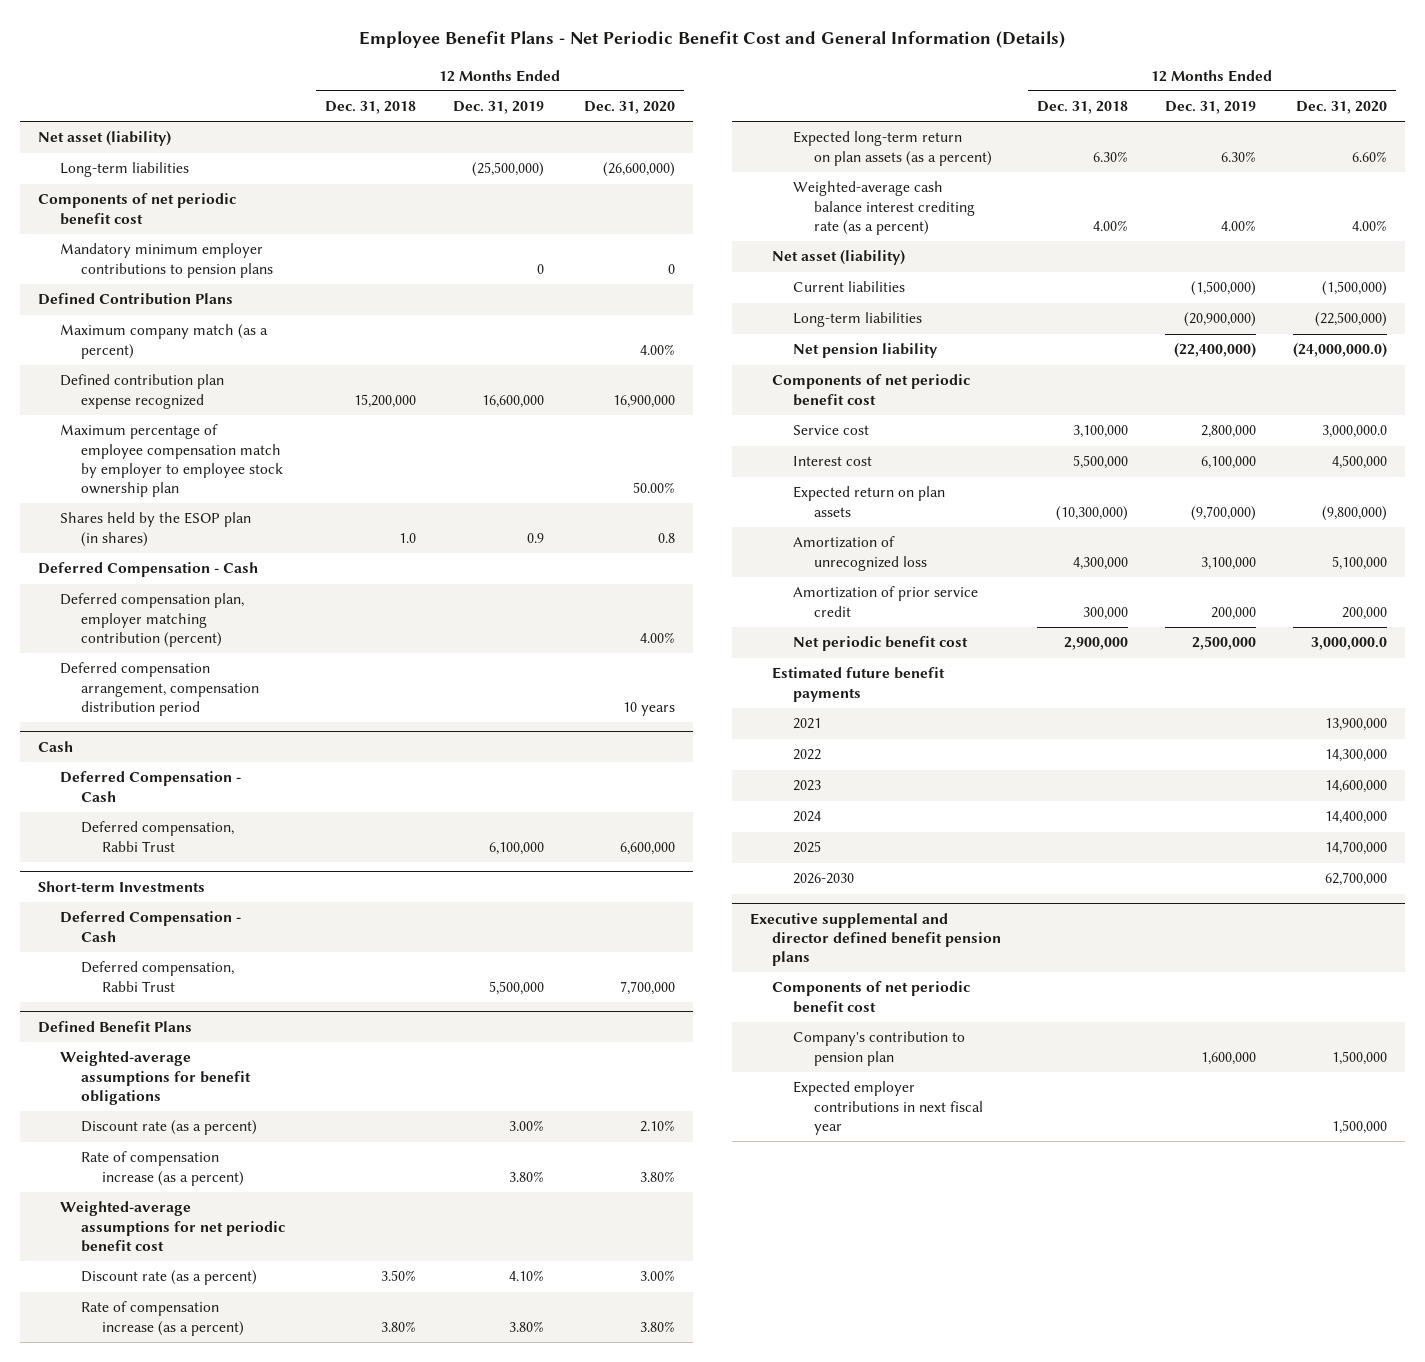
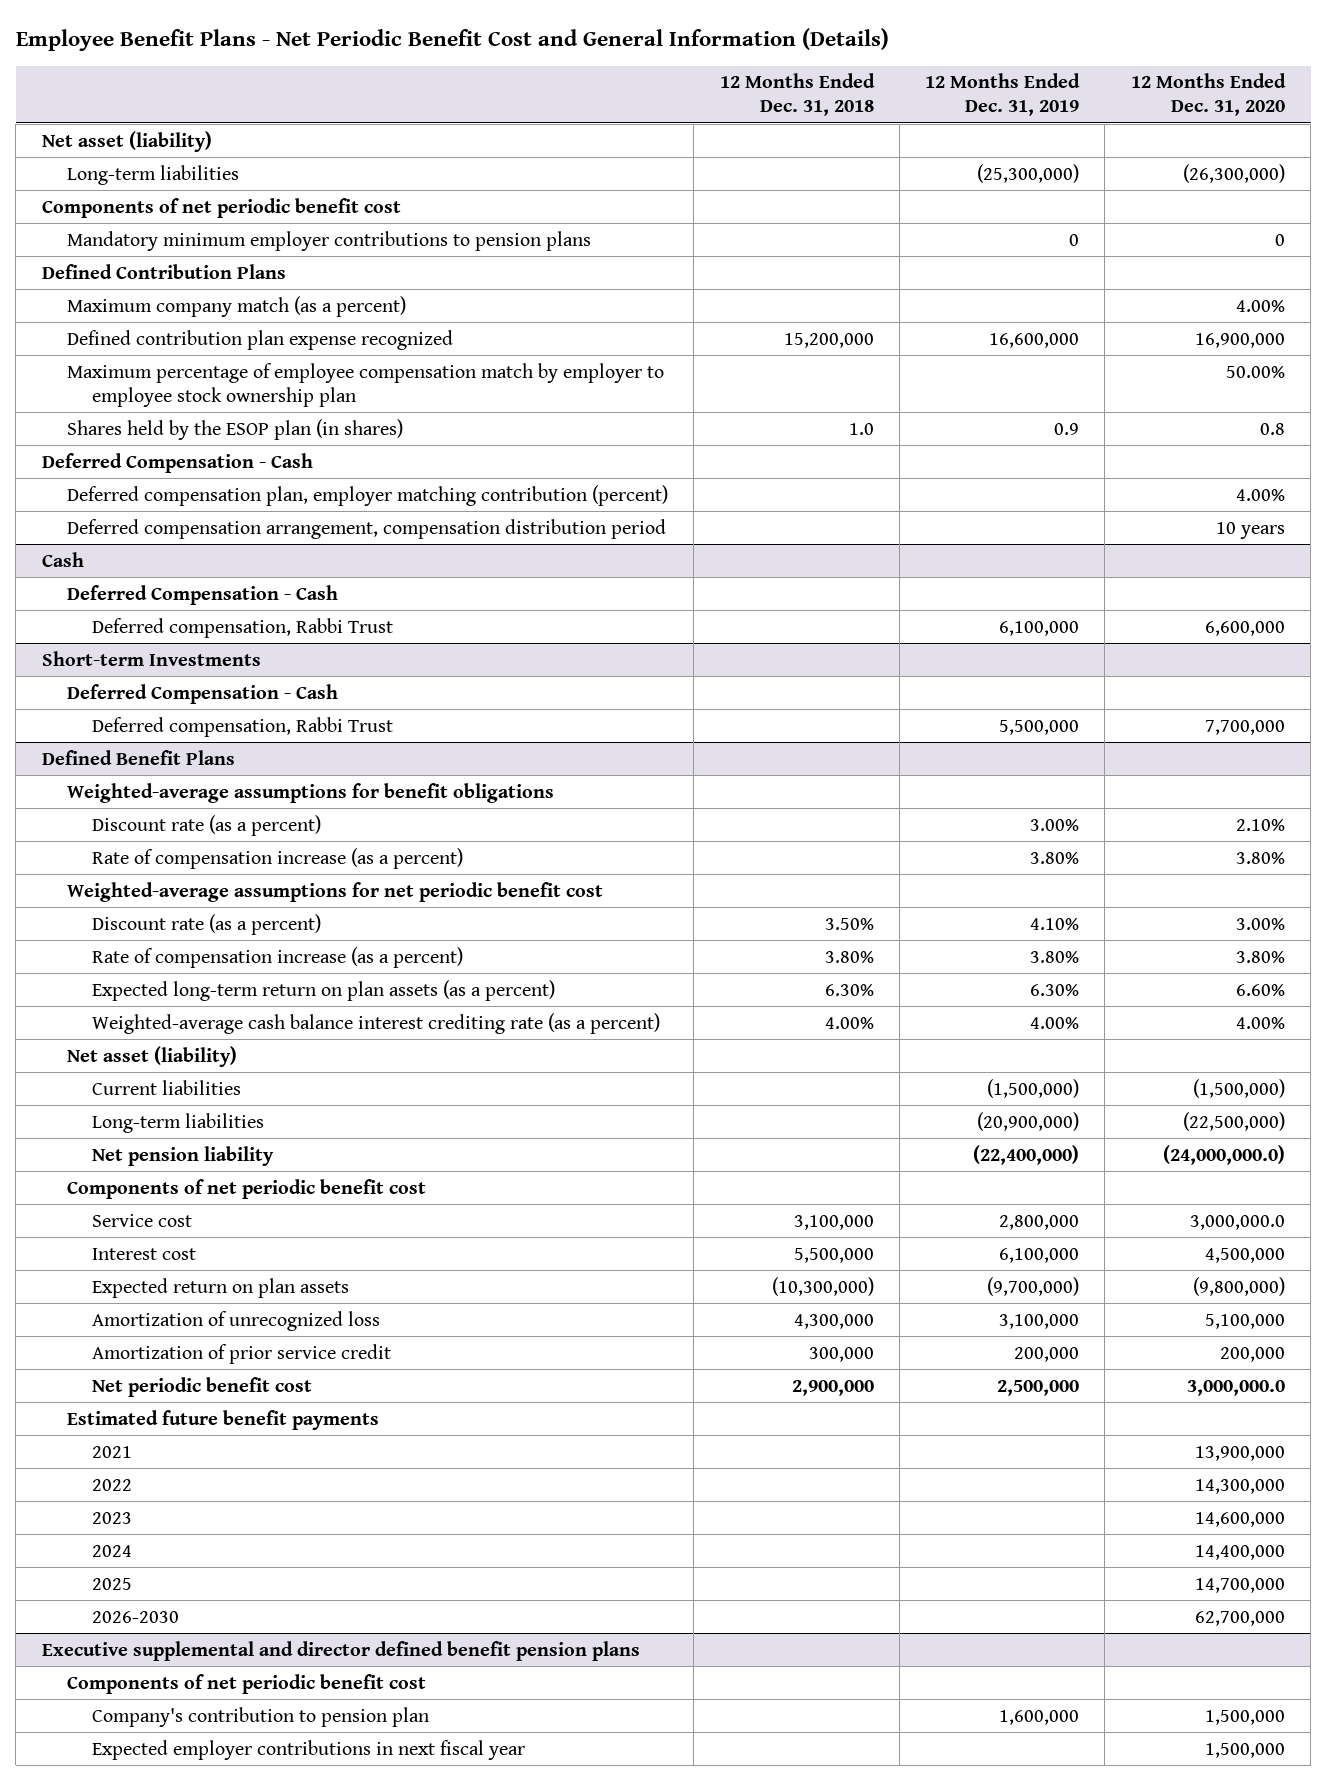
[471,162,544,178] (25,500,000) -> [977,163,1080,183] (25,300,000)
[602,162,675,178] (26,600,000) -> [1182,163,1285,183] (26,300,000)

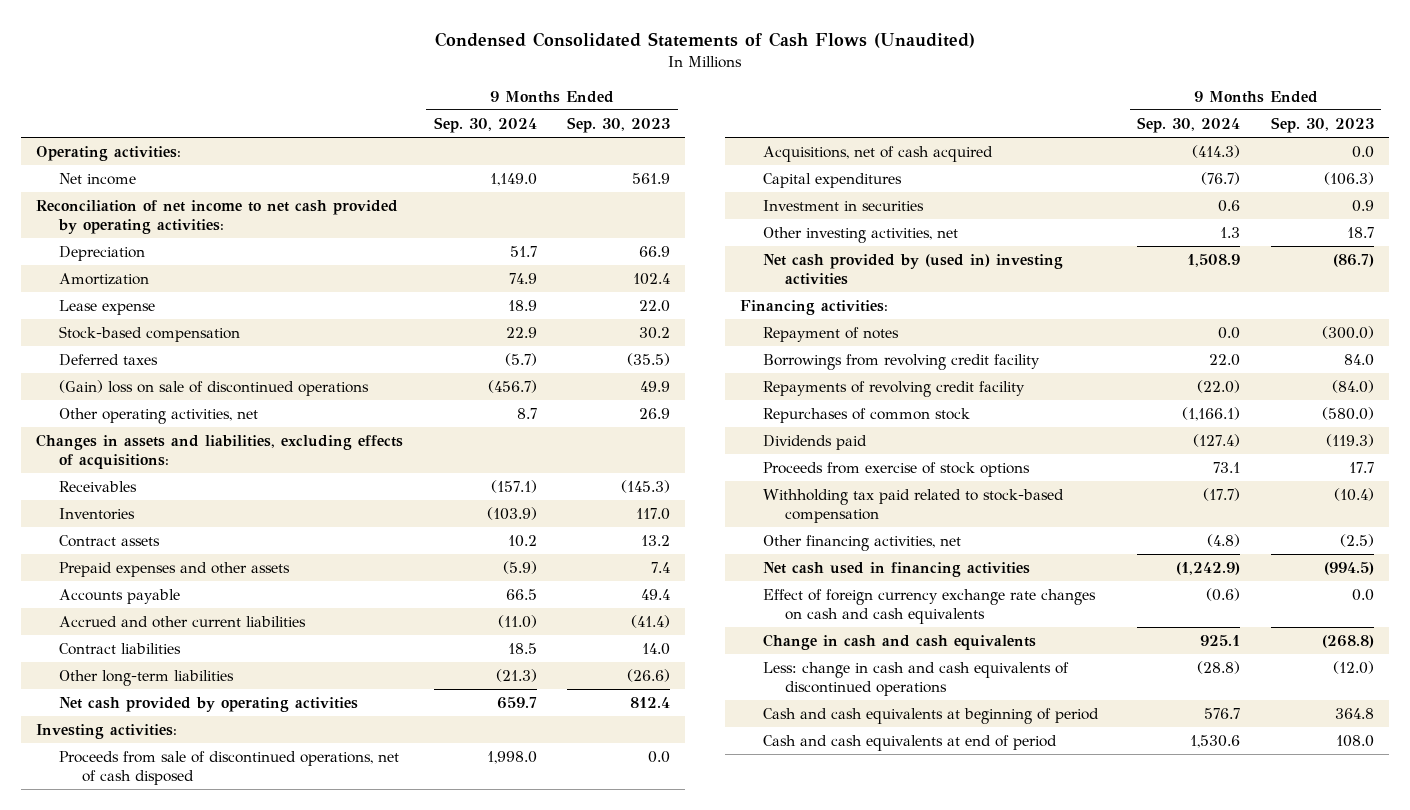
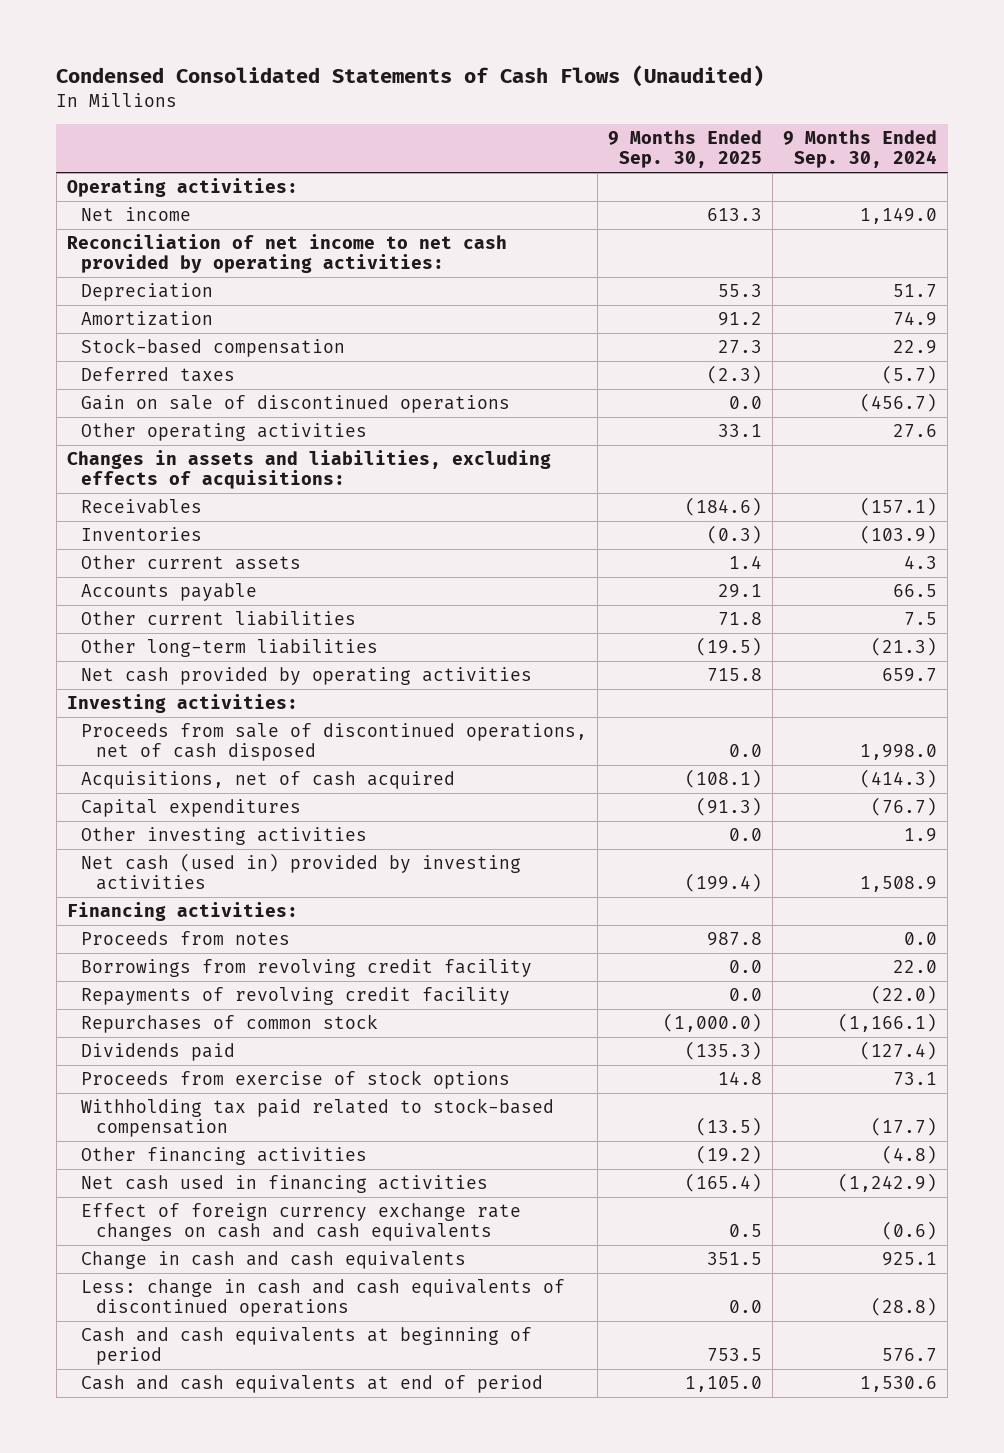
[567,117,671,134] Sep. 30, 2023 -> none
none -> [608,130,763,169] 9 Months Ended Sep. 30, 2025
[59,300,156,316] Lease expense -> none
[59,380,370,397] (Gain) loss on sale of discontinued operations -> [81,395,511,414] Gain on sale of discontinued operations
[59,408,259,425] Other operating activities, net -> [81,423,368,442] Other operating activities
[516,408,537,420] 8.7 -> [893,424,938,438] 27.6
[59,535,161,548] Contract assets -> none
[59,562,291,578] Prepaid expenses and other assets -> none
none -> [81,555,302,571] Other current assets
[59,643,182,656] Contract liabilities -> none
[59,616,307,629] Accrued and other current liabilities -> [81,611,357,627] Other current liabilities
[497,615,537,629] (11.0) -> [904,612,938,626] 7.5
[762,200,924,212] Investment in securities -> none
[762,227,958,244] Other investing activities, net -> [81,827,368,846] Other investing activities
[1220,227,1241,239] 1.3 -> [904,828,938,843] 1.9
[762,254,1063,286] Net cash provided by (used in) investing activities -> [81,853,522,891] Net cash (used in) provided by investing activities
[762,327,899,343] Repayment of notes -> none
none -> [81,931,291,946] Proceeds from notes
[762,535,961,552] Other financing activities, net -> [81,1147,368,1166] Other financing activities

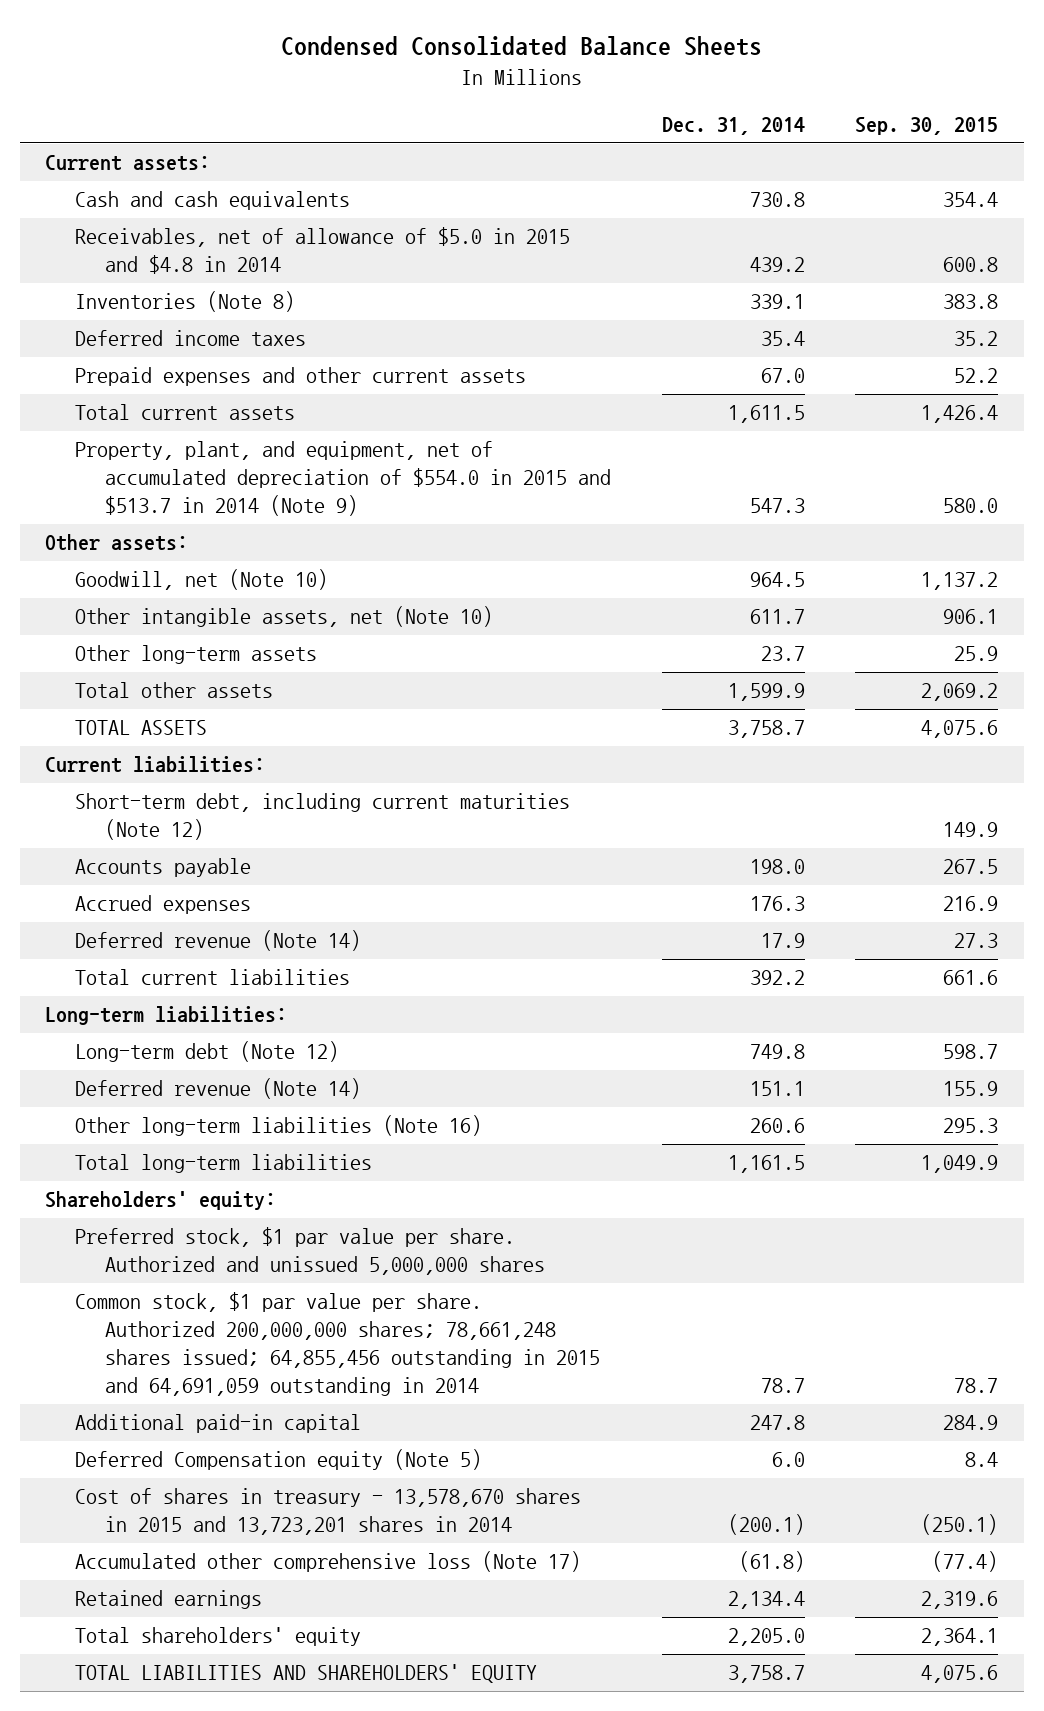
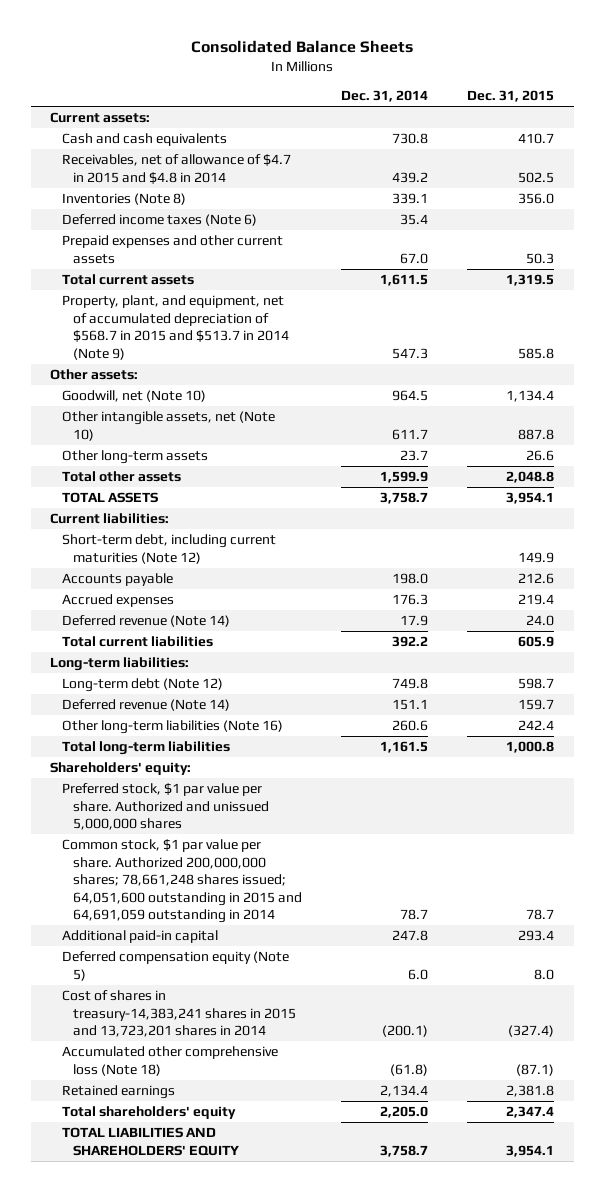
[280,36,762,57] Condensed Consolidated Balance Sheets -> [191,40,414,54] Consolidated Balance Sheets
[855,117,999,136] Sep. 30, 2015 -> none
none -> [467,90,555,103] Dec. 31, 2015
[75,227,571,275] Receivables, net of allowance of $5.0 in 2015 and $4.8 in 2014 -> [61,154,291,184] Receivables, net of allowance of $4.7 in 2015 and $4.8 in 2014
[75,330,307,347] Deferred income taxes -> [61,214,257,227] Deferred income taxes (Note 6)
[75,441,612,517] Property, plant, and equipment, net of accumulated depreciation of $554.0 in 2015 and $513.7 in 2014 (Note 9) -> [61,295,290,360] Property, plant, and equipment, net of accumulated depreciation of $568.7 in 2015 and $513.7 in 2014 (Note 9)
[75,1292,601,1397] Common stock, $1 par value per share. Authorized 200,000,000 shares; 78,661,248 shares issued; 64,855,456 outstanding in 2015 and 64,691,059 outstanding in 2014 -> [61,839,303,924] Common stock, $1 par value per share. Authorized 200,000,000 shares; 78,661,248 shares issued; 64,051,600 outstanding in 2015 and 64,691,059 outstanding in 2014
[75,1449,483,1471] Deferred Compensation equity (Note 5) -> [61,951,289,981] Deferred compensation equity (Note 5)
[75,1488,582,1536] Cost of shares in treasury - 13,578,670 shares in 2015 and 13,723,201 shares in 2014 -> [61,990,297,1038] Cost of shares in treasury-14,383,241 shares in 2015 and 13,723,201 shares in 2014
[75,1551,582,1573] Accumulated other comprehensive loss (Note 17) -> [61,1046,278,1076] Accumulated other comprehensive loss (Note 18)

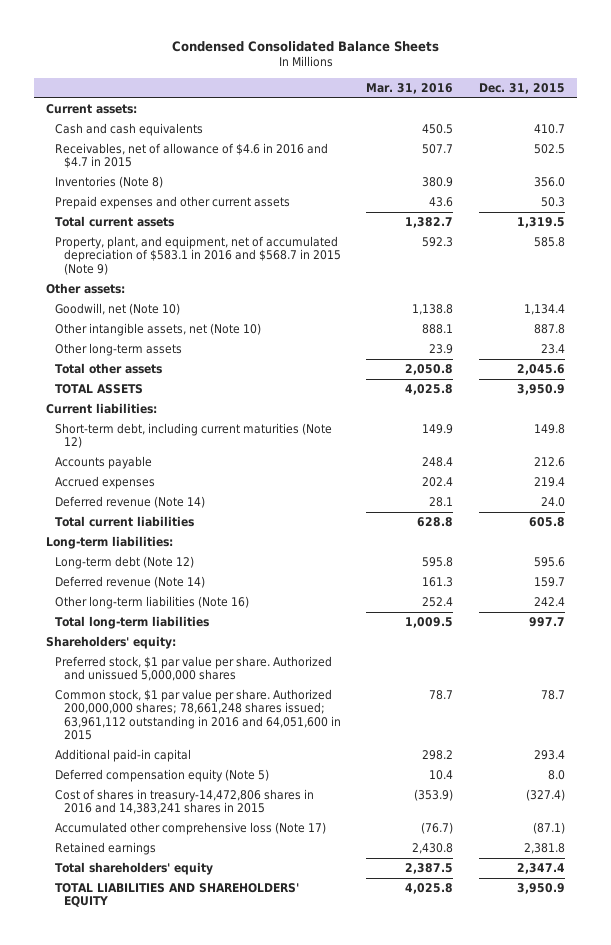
[191,40,414,54] Consolidated Balance Sheets -> [171,41,439,53] Condensed Consolidated Balance Sheets
[341,90,429,103] Dec. 31, 2014 -> none
none -> [366,82,454,94] Mar. 31, 2016
[61,154,291,184] Receivables, net of allowance of $4.7 in 2015 and $4.8 in 2014 -> [55,143,329,169] Receivables, net of allowance of $4.6 in 2016 and $4.7 in 2015
[61,214,257,227] Deferred income taxes (Note 6) -> none
[61,295,290,360] Property, plant, and equipment, net of accumulated depreciation of $568.7 in 2015 and $513.7 in 2014 (Note 9) -> [55,236,341,275] Property, plant, and equipment, net of accumulated depreciation of $583.1 in 2016 and $568.7 in 2015 (Note 9)
[526,450,555,462] 26.6 -> [540,344,565,355] 23.4
[506,471,555,484] 2,048.8 -> [516,364,565,376] 2,045.6
[506,492,555,505] 3,954.1 -> [516,384,565,396] 3,950.9
[518,551,555,563] 149.9 -> [533,424,565,435] 149.8
[518,636,555,648] 605.9 -> [528,517,565,528] 605.8
[518,678,555,690] 598.7 -> [533,557,565,568] 595.6
[506,741,555,754] 1,000.8 -> [528,617,565,628] 997.7
[61,839,303,924] Common stock, $1 par value per share. Authorized 200,000,000 shares; 78,661,248 shares issued; 64,051,600 outstanding in 2015 and 64,691,059 outstanding in 2014 -> [55,689,341,740] Common stock, $1 par value per share. Authorized 200,000,000 shares; 78,661,248 shares issued; 63,961,112 outstanding in 2016 and 64,051,600 in 2015
[61,990,297,1038] Cost of shares in treasury-14,383,241 shares in 2015 and 13,723,201 shares in 2014 -> [55,789,315,815] Cost of shares in treasury-14,472,806 shares in 2016 and 14,383,241 shares in 2015
[61,1046,278,1076] Accumulated other comprehensive loss (Note 18) -> [55,822,327,836] Accumulated other comprehensive loss (Note 17)
[506,1144,555,1157] 3,954.1 -> [516,883,565,895] 3,950.9

